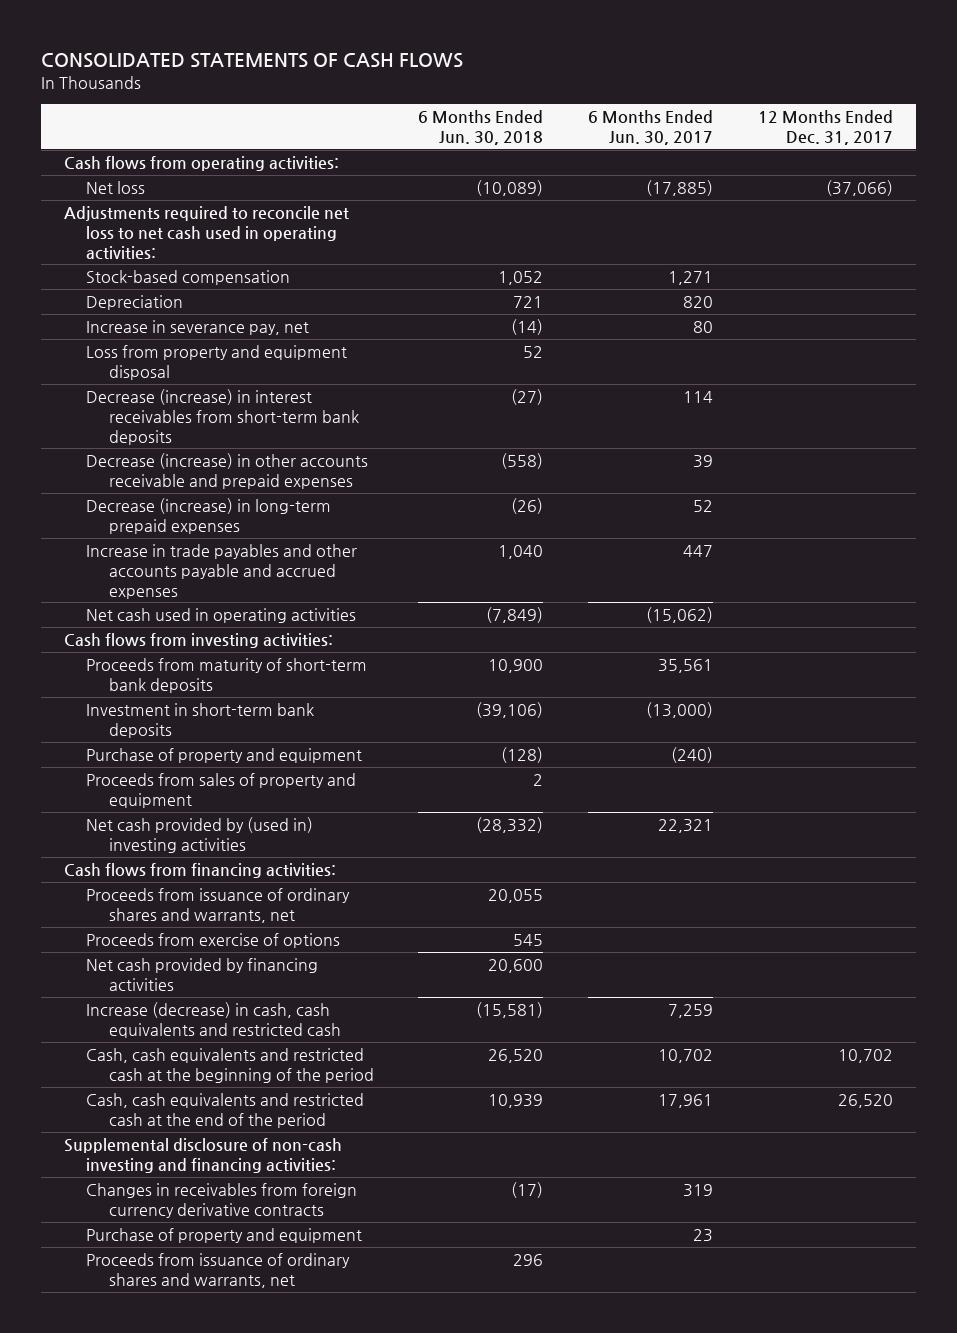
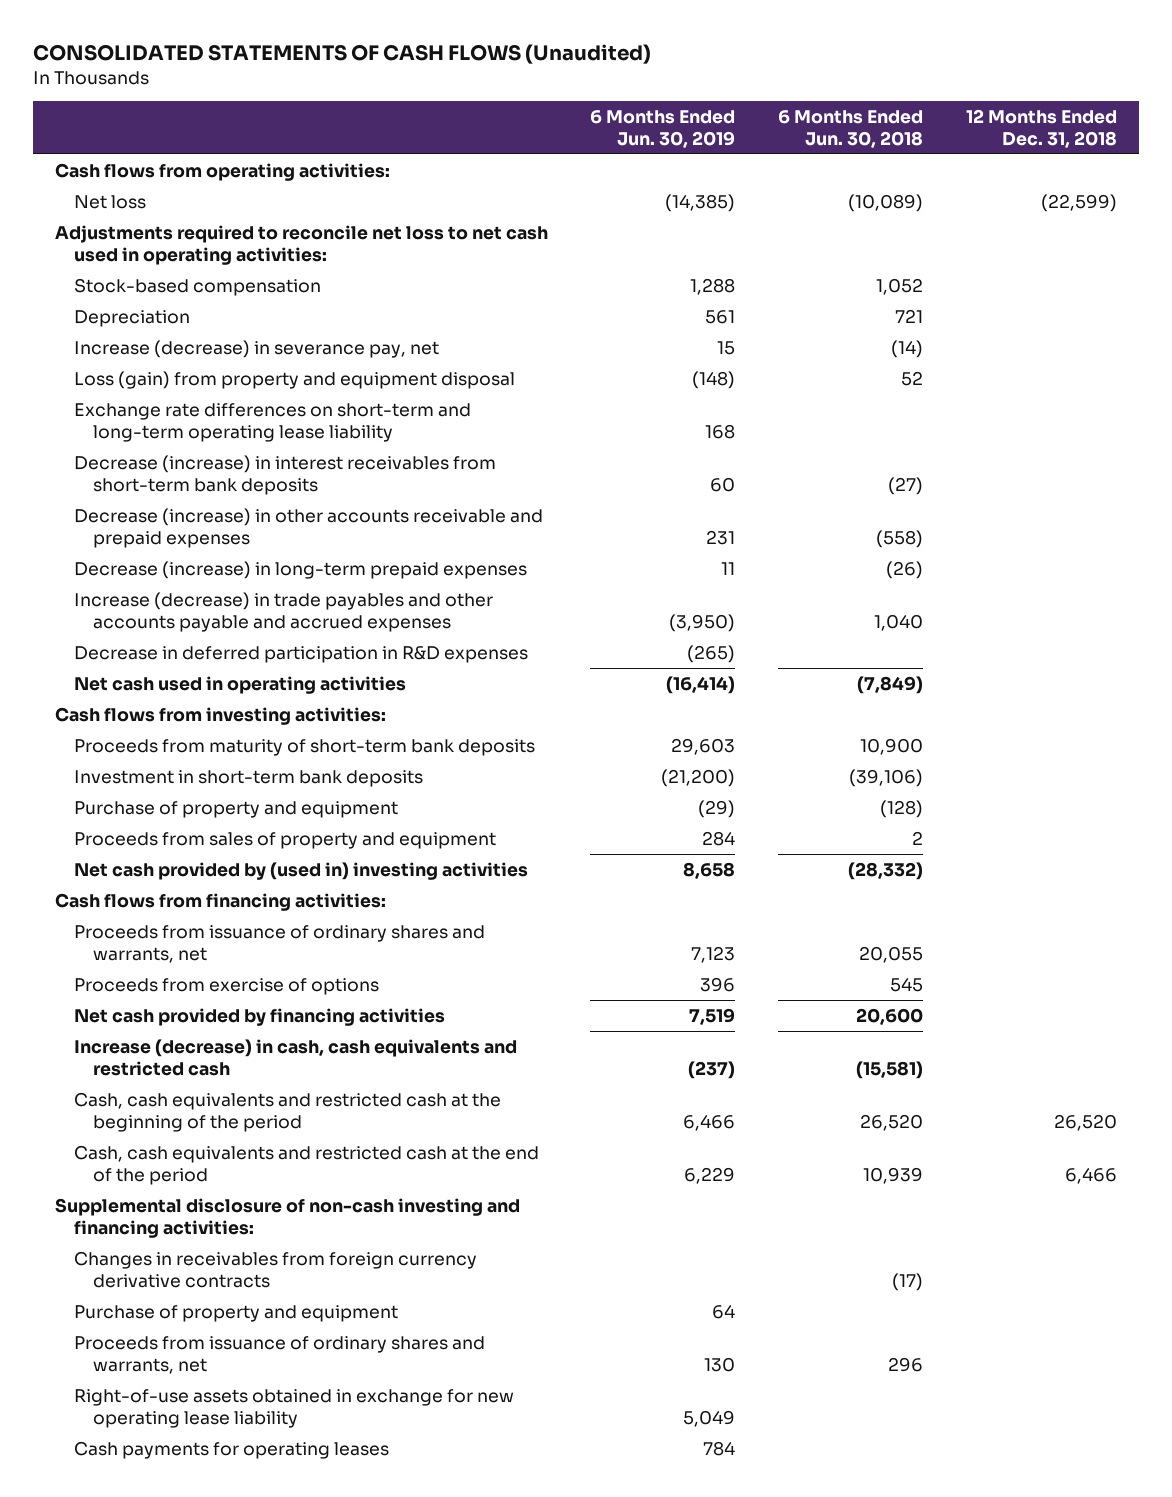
[41,53,464,69] CONSOLIDATED STATEMENTS OF CASH FLOWS -> [33,44,652,65] CONSOLIDATED STATEMENTS OF CASH FLOWS (Unaudited)
[588,110,714,145] 6 Months Ended Jun. 30, 2017 -> none
[758,110,894,145] 12 Months Ended Dec. 31, 2017 -> none
none -> [590,109,736,148] 6 Months Ended Jun. 30, 2019
none -> [966,108,1118,148] 12 Months Ended Dec. 31, 2018
[86,320,310,336] Increase in severance pay, net -> [73,339,439,358] Increase (decrease) in severance pay, net
[86,345,348,380] Loss from property and equipment disposal -> [73,370,515,389] Loss (gain) from property and equipment disposal
none -> [73,402,471,442] Exchange rate differences on short-term and long-term operating lease liability
[86,544,358,599] Increase in trade payables and other accounts payable and accrued expenses -> [73,591,493,632] Increase (decrease) in trade payables and other accounts payable and accrued expenses
none -> [73,645,528,663] Decrease in deferred participation in R&D expenses
none -> [73,1388,514,1428] Right-of-use assets obtained in exchange for new operating lease liability
none -> [73,1440,389,1459] Cash payments for operating leases

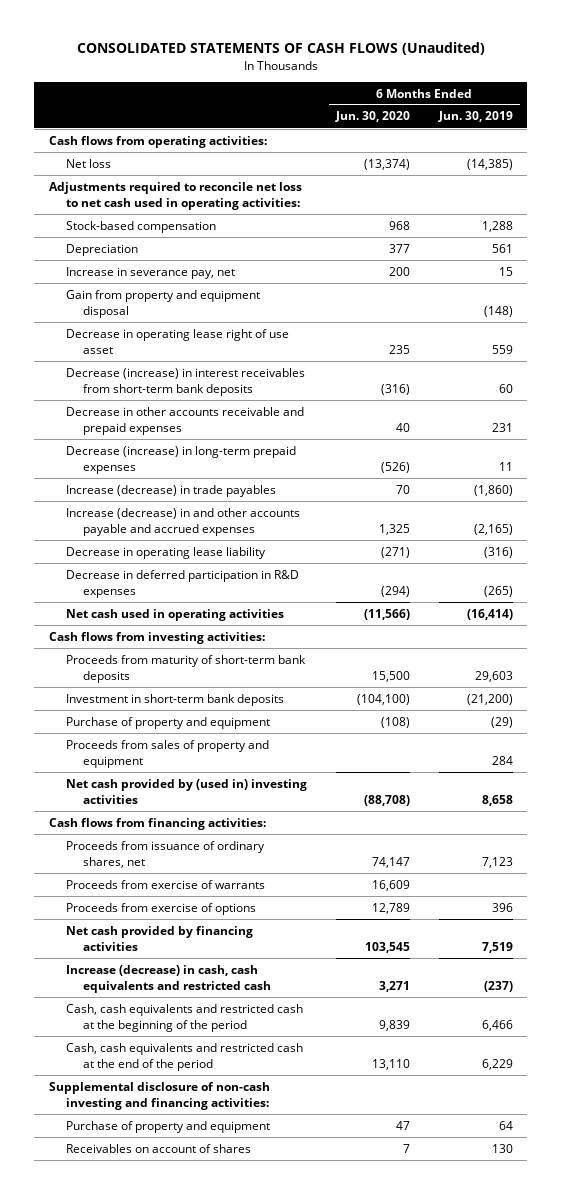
[778,109,924,148] 6 Months Ended Jun. 30, 2018 -> none
[966,108,1118,148] 12 Months Ended Dec. 31, 2018 -> none
none -> [334,111,410,123] Jun. 30, 2020
[73,402,471,442] Exchange rate differences on short-term and long-term operating lease liability -> none
[73,339,439,358] Increase (decrease) in severance pay, net -> [65,266,235,279] Increase in severance pay, net
[73,370,515,389] Loss (gain) from property and equipment disposal -> [65,289,260,318] Gain from property and equipment disposal
none -> [65,328,289,354] Decrease in operating lease right of use asset
[73,507,543,548] Decrease (increase) in other accounts receivable and prepaid expenses -> [65,406,304,435] Decrease in other accounts receivable and prepaid expenses
none -> [65,484,276,497] Increase (decrease) in trade payables
[73,591,493,632] Increase (decrease) in trade payables and other accounts payable and accrued expenses -> [65,507,300,536] Increase (decrease) in and other accounts payable and accrued expenses
[669,613,736,632] (3,950) -> [473,523,513,535] (2,165)
none -> [65,546,266,559] Decrease in operating lease liability
[73,924,485,963] Proceeds from issuance of ordinary shares and warrants, net -> [65,840,265,868] Proceeds from issuance of ordinary shares, net
none -> [65,879,265,889] Proceeds from exercise of warrants
[73,1250,477,1288] Changes in receivables from foreign currency derivative contracts -> none
[73,1335,485,1374] Proceeds from issuance of ordinary shares and warrants, net -> none
[73,1388,514,1428] Right-of-use assets obtained in exchange for new operating lease liability -> none
[73,1440,389,1459] Cash payments for operating leases -> none
none -> [65,1143,251,1153] Receivables on account of shares

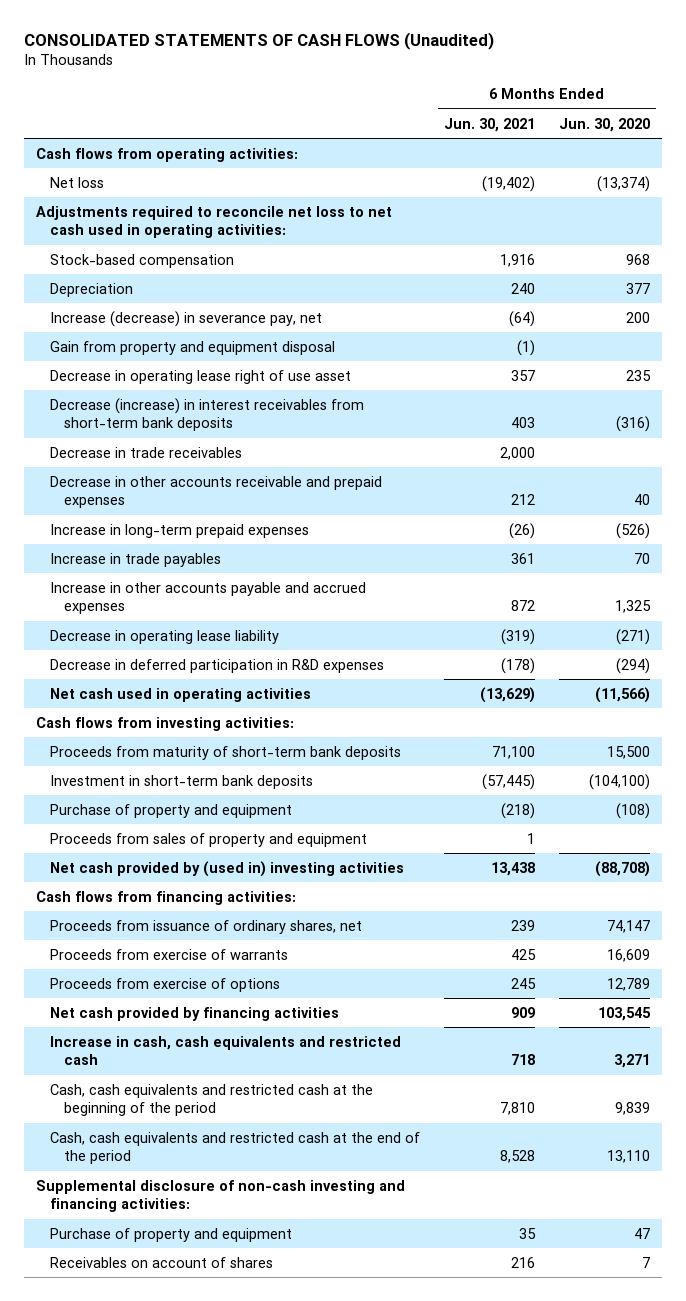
[437,111,513,123] Jun. 30, 2019 -> none
none -> [444,117,536,132] Jun. 30, 2021
[65,266,235,279] Increase in severance pay, net -> [50,310,323,327] Increase (decrease) in severance pay, net
none -> [50,446,243,458] Decrease in trade receivables
[65,445,296,474] Decrease (increase) in long-term prepaid expenses -> [50,523,310,538] Increase in long-term prepaid expenses
[65,484,276,497] Increase (decrease) in trade payables -> [50,552,222,567] Increase in trade payables
[65,507,300,536] Increase (decrease) in and other accounts payable and accrued expenses -> [50,581,367,615] Increase in other accounts payable and accrued expenses
[65,964,272,993] Increase (decrease) in cash, cash equivalents and restricted cash -> [50,1035,402,1066] Increase in cash, cash equivalents and restricted cash

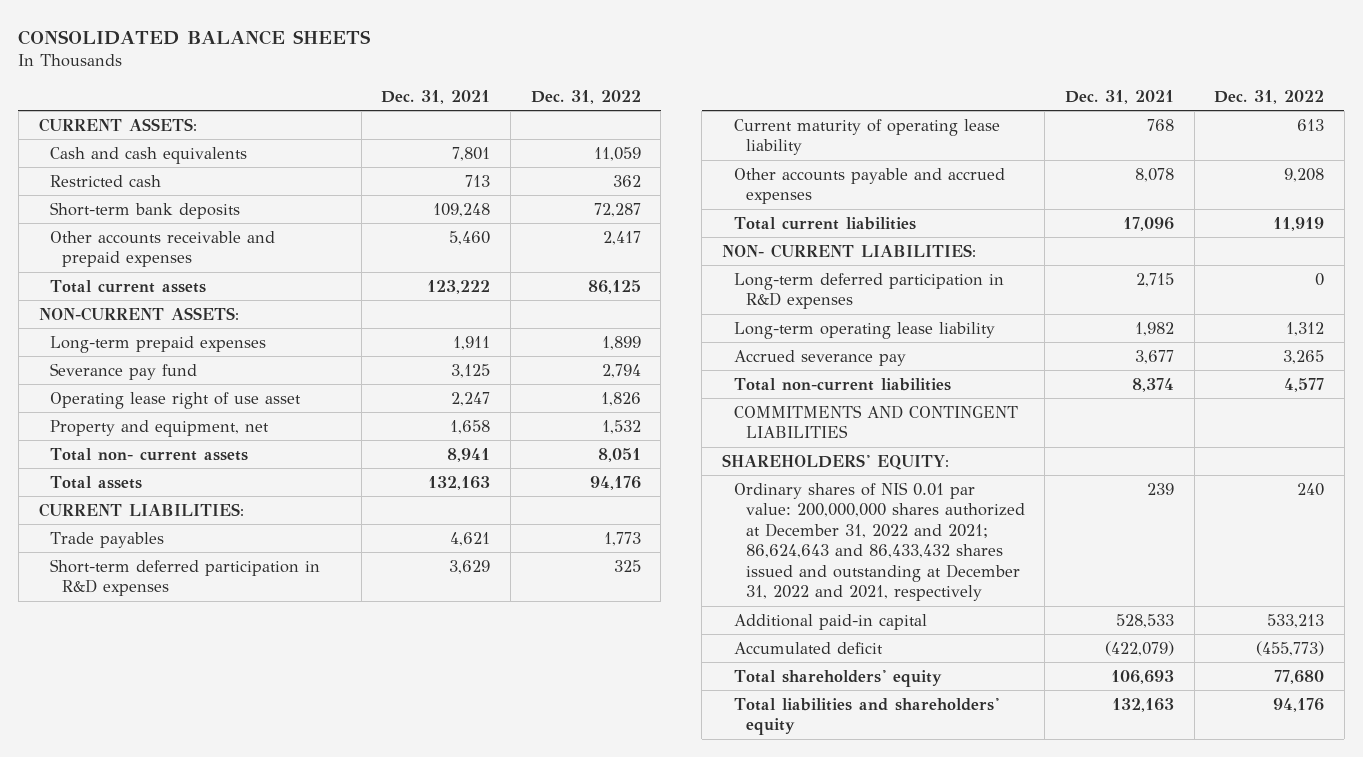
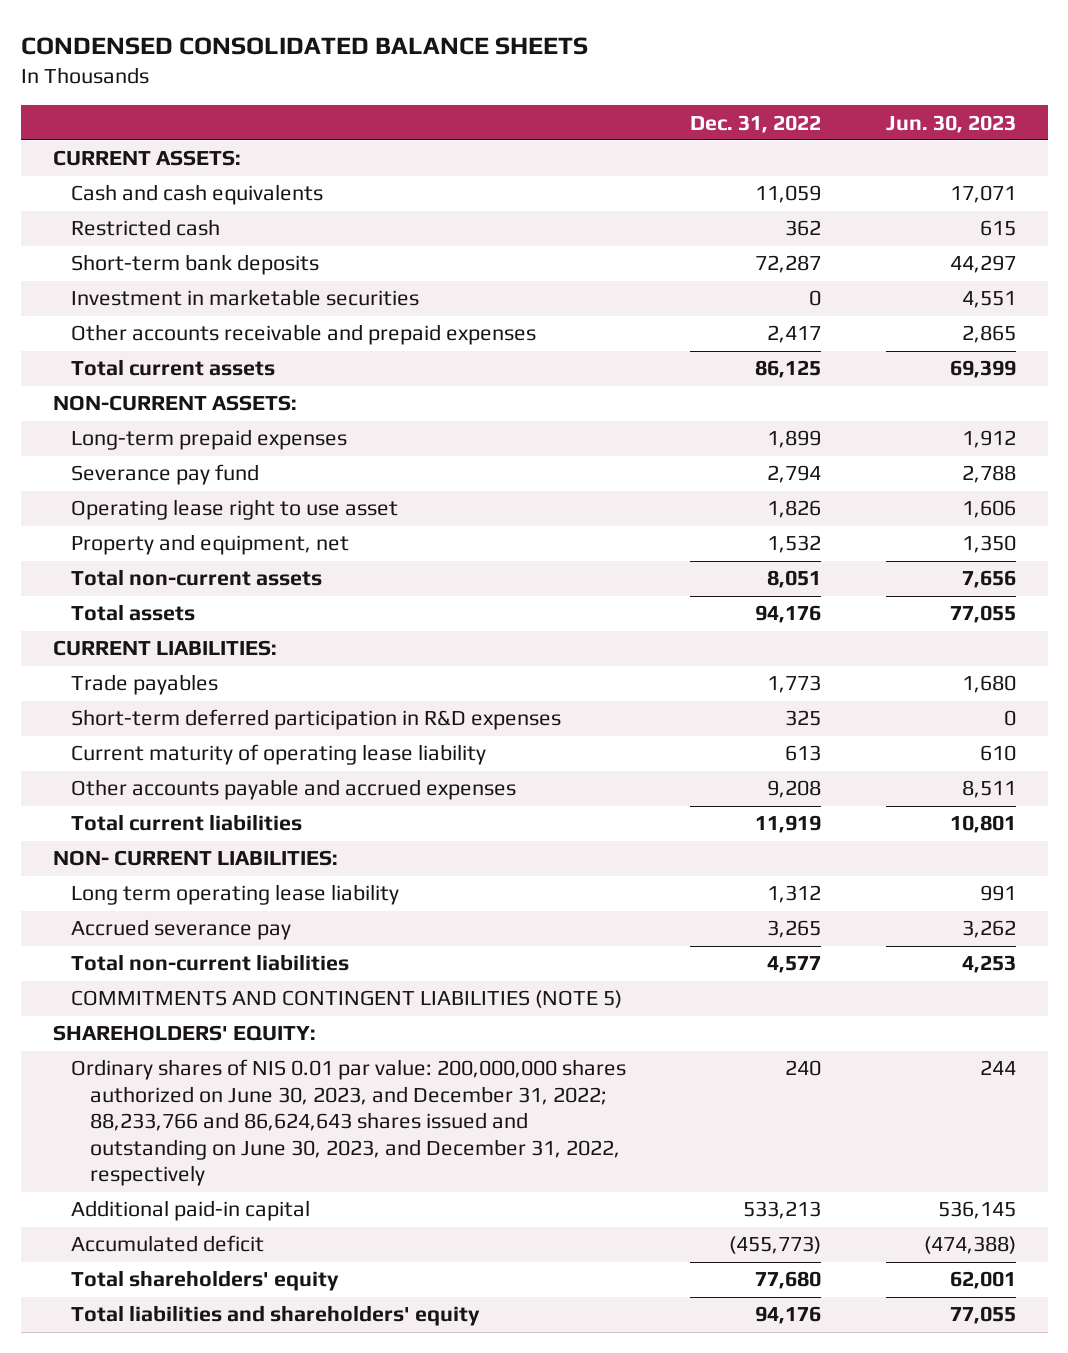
[18,29,372,45] CONSOLIDATED BALANCE SHEETS -> [20,37,588,56] CONDENSED CONSOLIDATED BALANCE SHEETS
[381,90,491,105] Dec. 31, 2021 -> none
none -> [885,114,1016,133] Jun. 30, 2023
none -> [71,289,420,307] Investment in marketable securities
[50,391,302,409] Operating lease right of use asset -> [71,499,399,521] Operating lease right to use asset
[50,447,249,461] Total non- current assets -> [71,569,323,587] Total non-current assets
[733,272,1004,310] Long-term deferred participation in R&D expenses -> none
[733,321,995,339] Long-term operating lease liability -> [71,884,400,906] Long term operating lease liability
[733,404,1018,439] COMMITMENTS AND CONTINGENT LIABILITIES -> [71,990,623,1009] COMMITMENTS AND CONTINGENT LIABILITIES (NOTE 5)
[733,481,1025,602] Ordinary shares of NIS 0.01 par value: 200,000,000 shares authorized at December 31, 2022 and 2021; 86,624,643 and 86,433,432 shares issued and outstanding at December 31, 2022 and 2021, respectively -> [71,1059,627,1187] Ordinary shares of NIS 0.01 par value: 200,000,000 shares authorized on June 30, 2023, and December 31, 2022; 88,233,766 and 86,624,643 shares issued and outstanding on June 30, 2023, and December 31, 2022, respectively

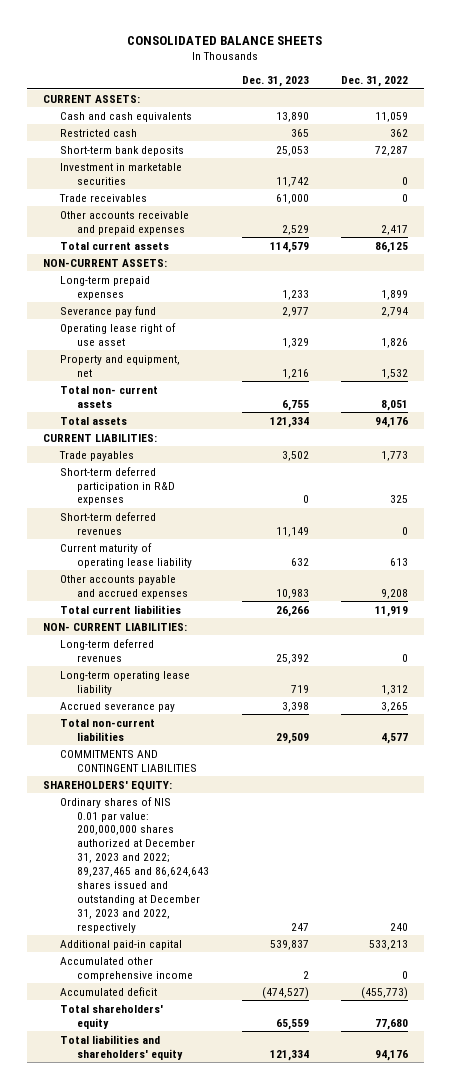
[20,37,588,56] CONDENSED CONSOLIDATED BALANCE SHEETS -> [127,35,323,45] CONSOLIDATED BALANCE SHEETS
[885,114,1016,133] Jun. 30, 2023 -> none
none -> [241,75,309,87] Dec. 31, 2023
none -> [59,193,148,202] Trade receivables
[71,499,399,521] Operating lease right to use asset -> [60,322,177,346] Operating lease right of use asset
[71,569,323,587] Total non-current assets -> [60,385,159,408] Total non- current assets
none -> [60,511,157,535] Short-term deferred revenues
none -> [60,638,155,662] Long-term deferred revenues
[71,884,400,906] Long term operating lease liability -> [60,670,191,695] Long-term operating lease liability
[71,990,623,1009] COMMITMENTS AND CONTINGENT LIABILITIES (NOTE 5) -> [60,749,198,772] COMMITMENTS AND CONTINGENT LIABILITIES
[71,1059,627,1187] Ordinary shares of NIS 0.01 par value: 200,000,000 shares authorized on June 30, 2023, and December 31, 2022; 88,233,766 and 86,624,643 shares issued and outstanding on June 30, 2023, and December 31, 2022, respectively -> [60,796,210,933] Ordinary shares of NIS 0.01 par value: 200,000,000 shares authorized at December 31, 2023 and 2022; 89,237,465 and 86,624,643 shares issued and outstanding at December 31, 2023 and 2022, respectively
none -> [60,956,194,981] Accumulated other comprehensive income

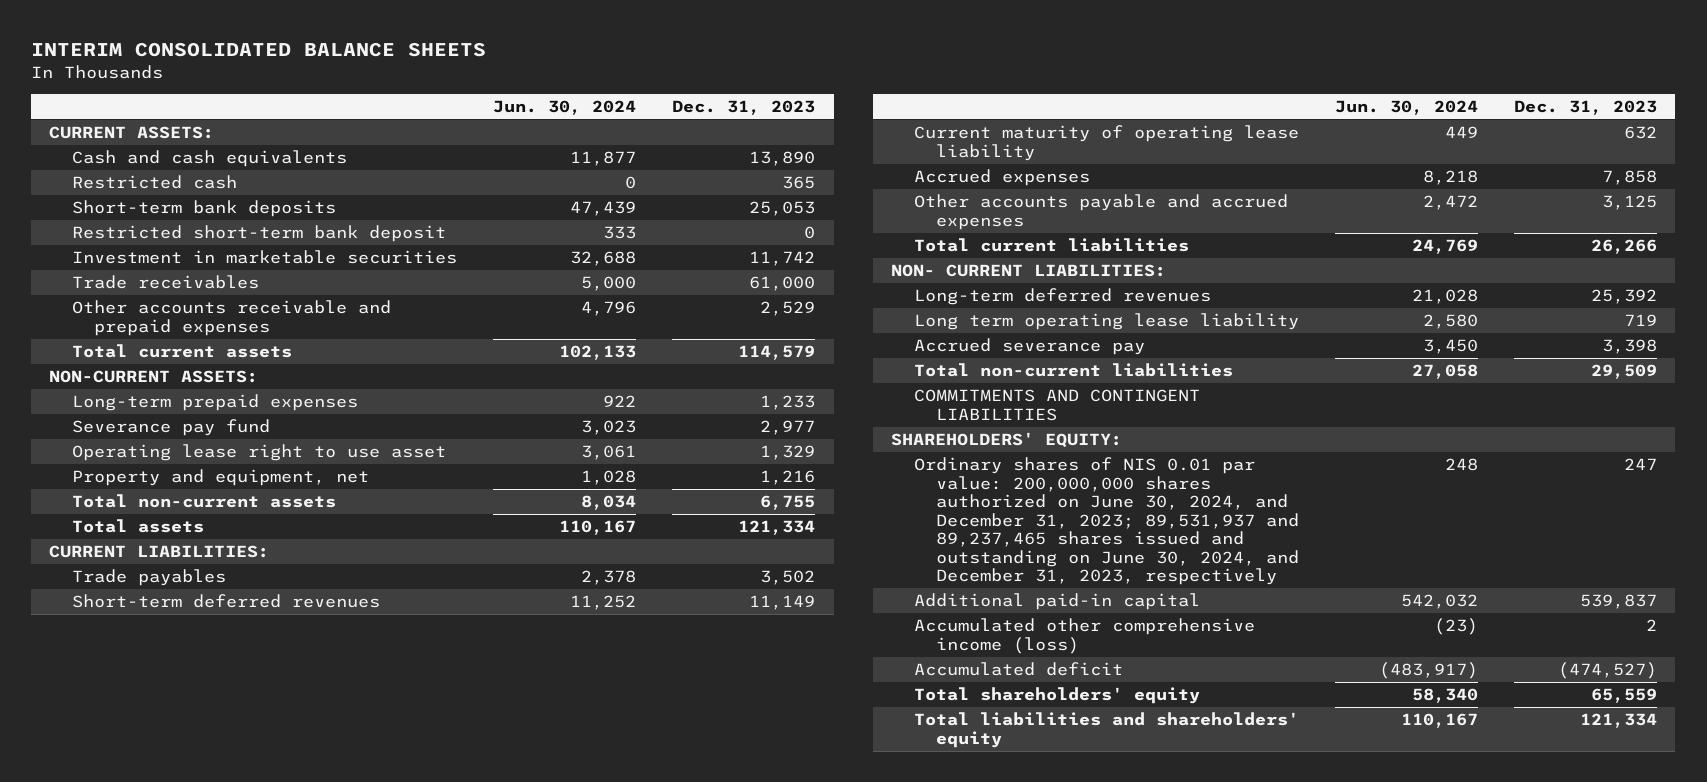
[127,35,323,45] CONSOLIDATED BALANCE SHEETS -> [31,42,487,58] INTERIM CONSOLIDATED BALANCE SHEETS
[340,75,408,87] Dec. 31, 2022 -> none
none -> [493,99,637,115] Jun. 30, 2024
none -> [71,225,446,243] Restricted short-term bank deposit
[60,322,177,346] Operating lease right of use asset -> [71,444,446,462] Operating lease right to use asset
[60,385,159,408] Total non- current assets -> [71,494,336,509] Total non-current assets
[60,466,176,506] Short-term deferred participation in R&D expenses -> none
none -> [913,169,1090,187] Accrued expenses
[275,588,309,599] 10,983 -> [1602,195,1658,211] 3,125
[60,670,191,695] Long-term operating lease liability -> [913,313,1299,331] Long term operating lease liability
[60,796,210,933] Ordinary shares of NIS 0.01 par value: 200,000,000 shares authorized at December 31, 2023 and 2022; 89,237,465 and 86,624,643 shares issued and outstanding at December 31, 2023 and 2022, respectively -> [913,457,1300,586] Ordinary shares of NIS 0.01 par value: 200,000,000 shares authorized on June 30, 2024, and December 31, 2023; 89,531,937 and 89,237,465 shares issued and outstanding on June 30, 2024, and December 31, 2023, respectively
[60,956,194,981] Accumulated other comprehensive income -> [913,618,1255,654] Accumulated other comprehensive income (loss)

